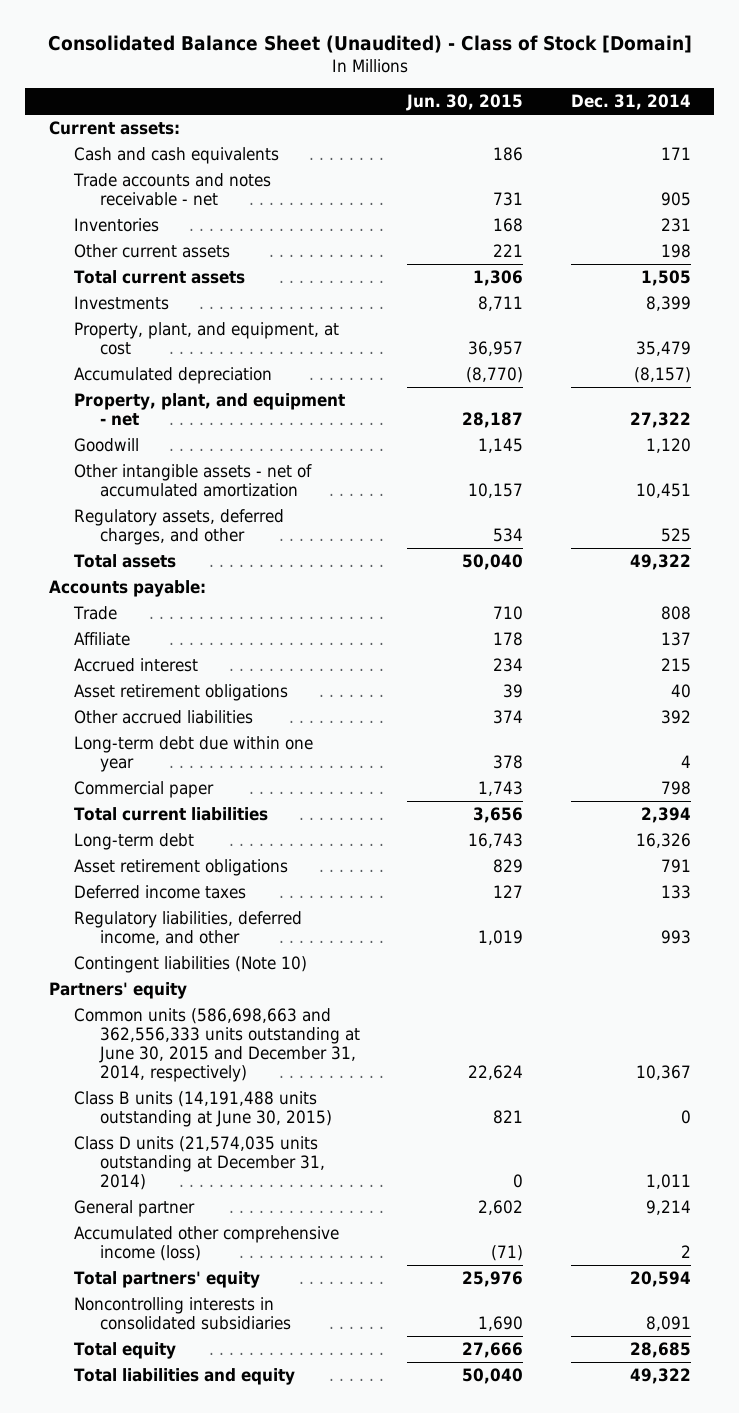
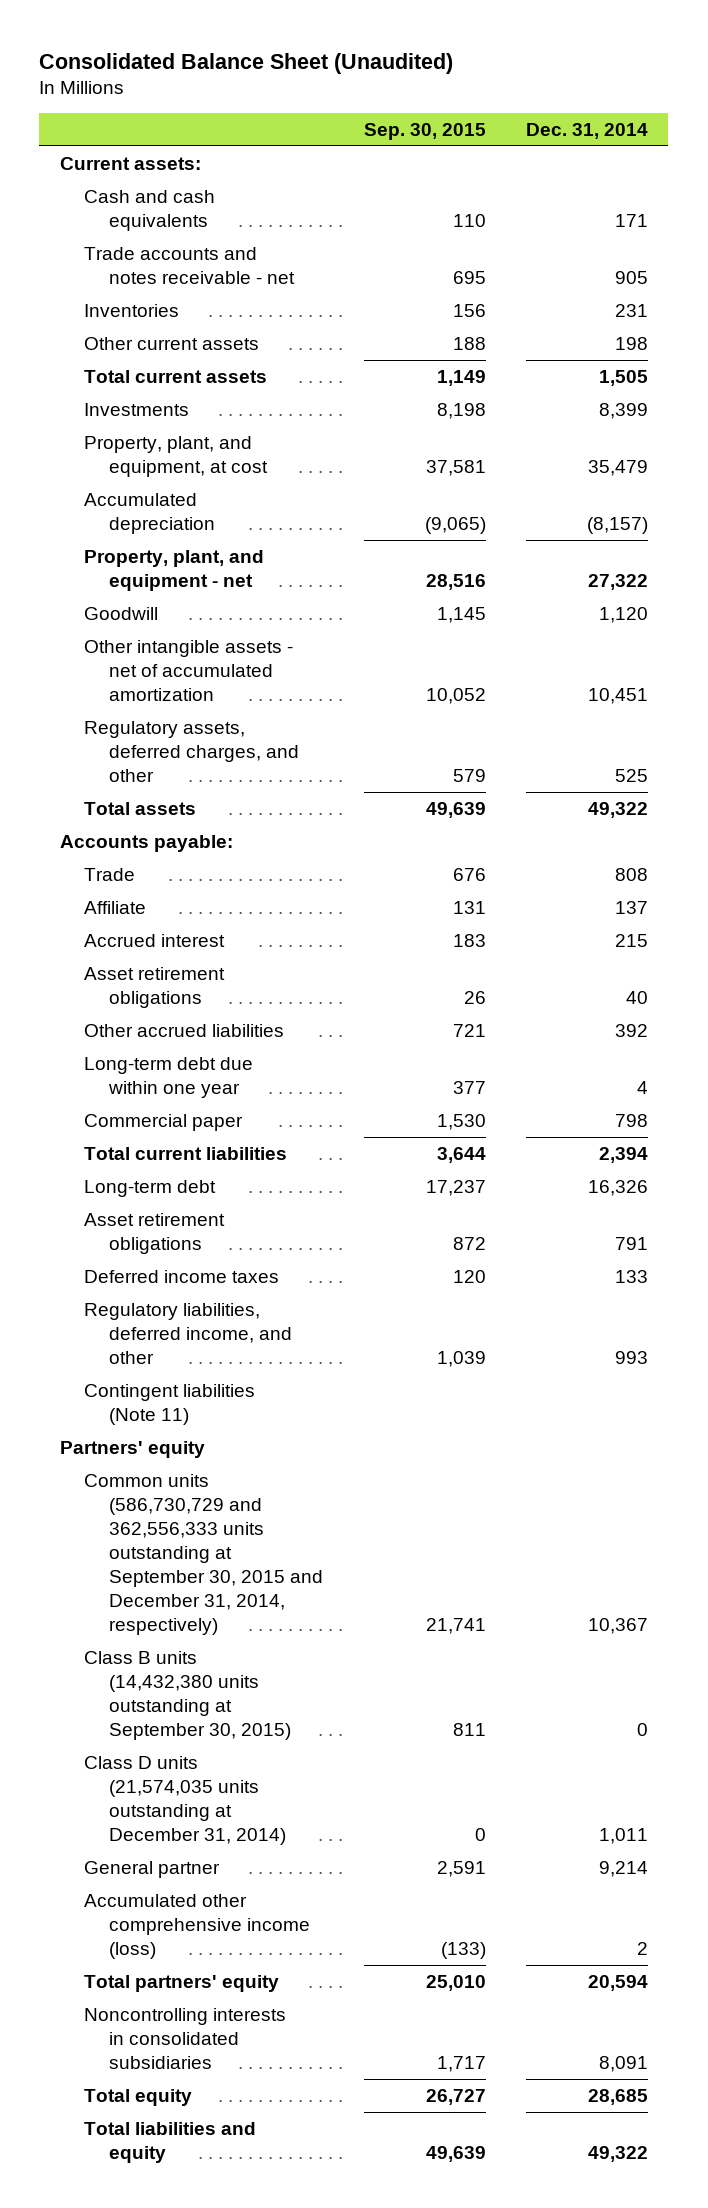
[47,35,692,54] Consolidated Balance Sheet (Unaudited) - Class of Stock [Domain] -> [39,52,454,74] Consolidated Balance Sheet (Unaudited)
[406,94,524,112] Jun. 30, 2015 -> none
none -> [363,122,486,140] Sep. 30, 2015
[74,955,308,973] Contingent liabilities (Note 10) -> [84,1384,256,1426] Contingent liabilities (Note 11)
[74,1007,360,1083] Common units (586,698,663 and 362,556,333 units outstanding at June 30, 2015 and December 31, 2014, respectively) -> [84,1474,324,1636] Common units (586,730,729 and 362,556,333 units outstanding at September 30, 2015 and December 31, 2014, respectively)
[74,1090,332,1128] Class B units (14,191,488 units outstanding at June 30, 2015) -> [84,1651,292,1741] Class B units (14,432,380 units outstanding at September 30, 2015)

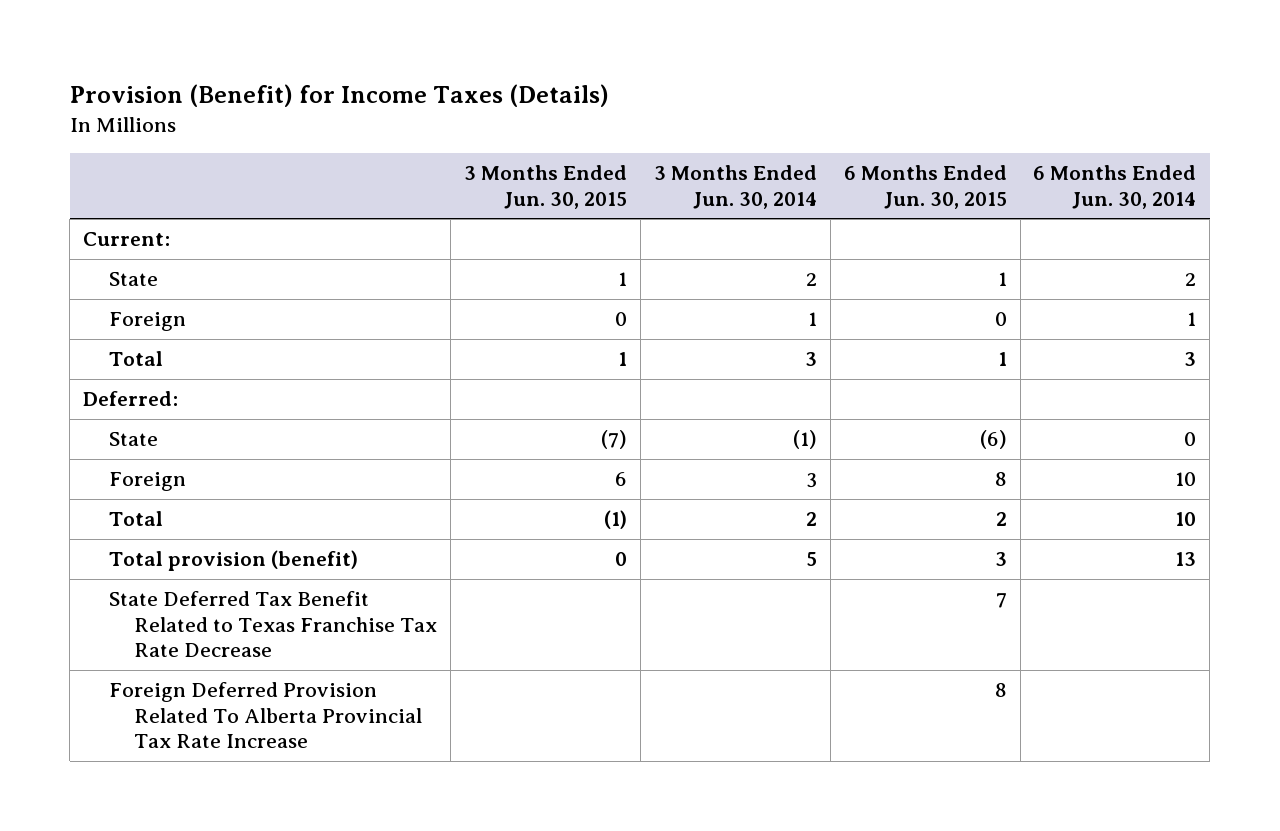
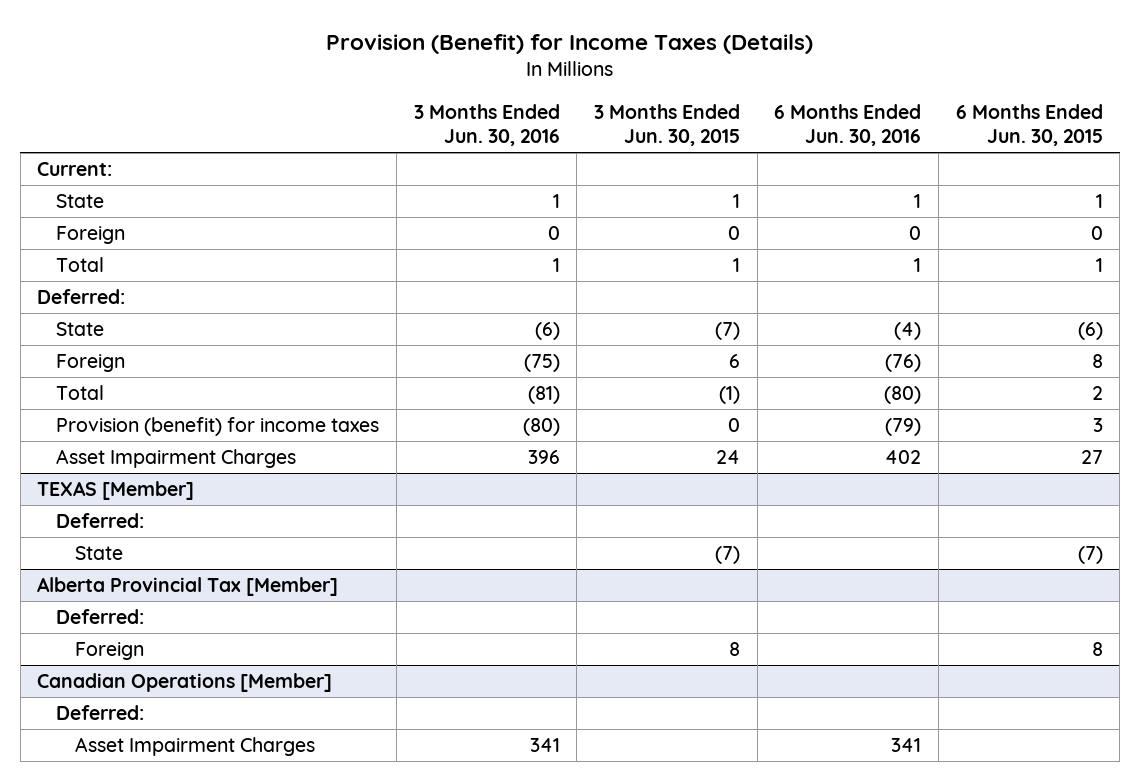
[653,165,817,209] 3 Months Ended Jun. 30, 2014 -> none
[1033,165,1197,209] 6 Months Ended Jun. 30, 2014 -> none
none -> [413,103,560,147] 3 Months Ended Jun. 30, 2016
none -> [774,103,922,147] 6 Months Ended Jun. 30, 2016
[108,591,438,658] State Deferred Tax Benefit Related to Texas Franchise Tax Rate Decrease -> none
[108,682,423,749] Foreign Deferred Provision Related To Alberta Provincial Tax Rate Increase -> none
[108,550,358,572] Total provision (benefit) -> [56,417,380,437] Provision (benefit) for income taxes
none -> [56,449,297,469] Asset Impairment Charges
none -> [37,481,195,501] TEXAS [Member]
none -> [56,513,145,529] Deferred:
none -> [75,546,124,561] State
none -> [37,577,339,597] Alberta Provincial Tax [Member]
none -> [56,609,145,625] Deferred:
none -> [75,642,145,661] Foreign
none -> [37,673,333,693] Canadian Operations [Member]
none -> [56,705,145,721] Deferred:
none -> [75,737,316,757] Asset Impairment Charges

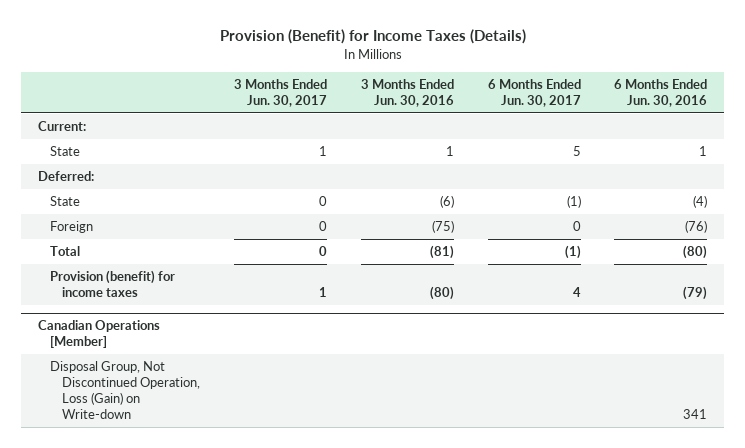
[593,103,740,147] 3 Months Ended Jun. 30, 2015 -> none
[955,103,1103,147] 6 Months Ended Jun. 30, 2015 -> none
none -> [233,78,327,107] 3 Months Ended Jun. 30, 2017
none -> [487,78,581,107] 6 Months Ended Jun. 30, 2017
[56,226,126,245] Foreign -> none
[56,257,105,273] Total -> none
[56,449,297,469] Asset Impairment Charges -> none
[37,481,195,501] TEXAS [Member] -> none
[56,513,145,529] Deferred: -> none
[75,546,124,561] State -> none
[37,577,339,597] Alberta Provincial Tax [Member] -> none
[56,609,145,625] Deferred: -> none
[75,642,145,661] Foreign -> none
[56,705,145,721] Deferred: -> none
[75,737,316,757] Asset Impairment Charges -> none
none -> [49,361,201,420] Disposal Group, Not Discontinued Operation, Loss (Gain) on Write-down

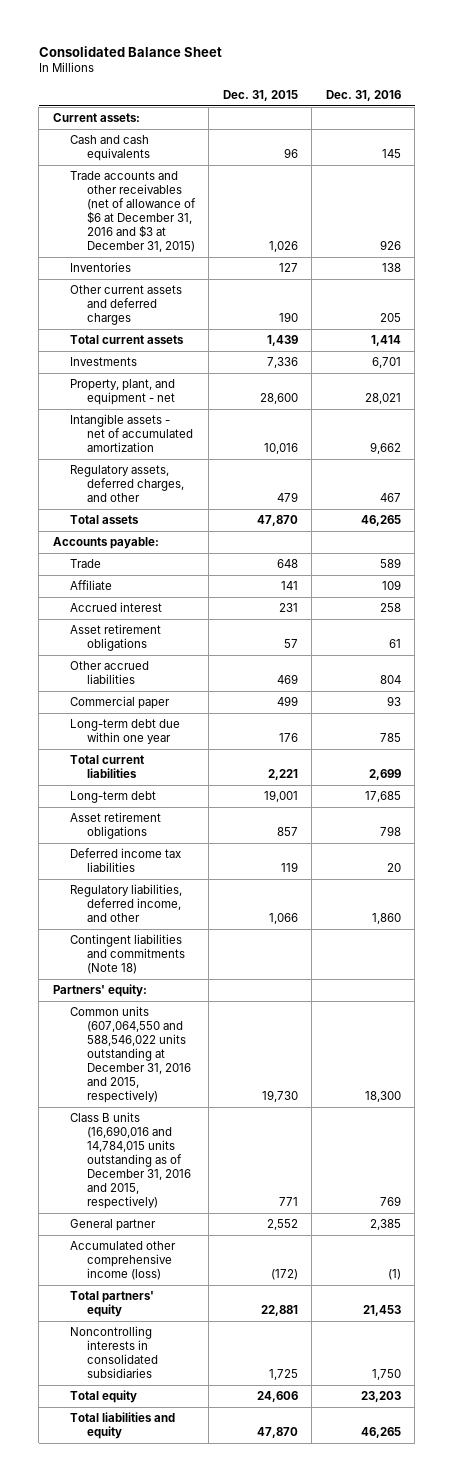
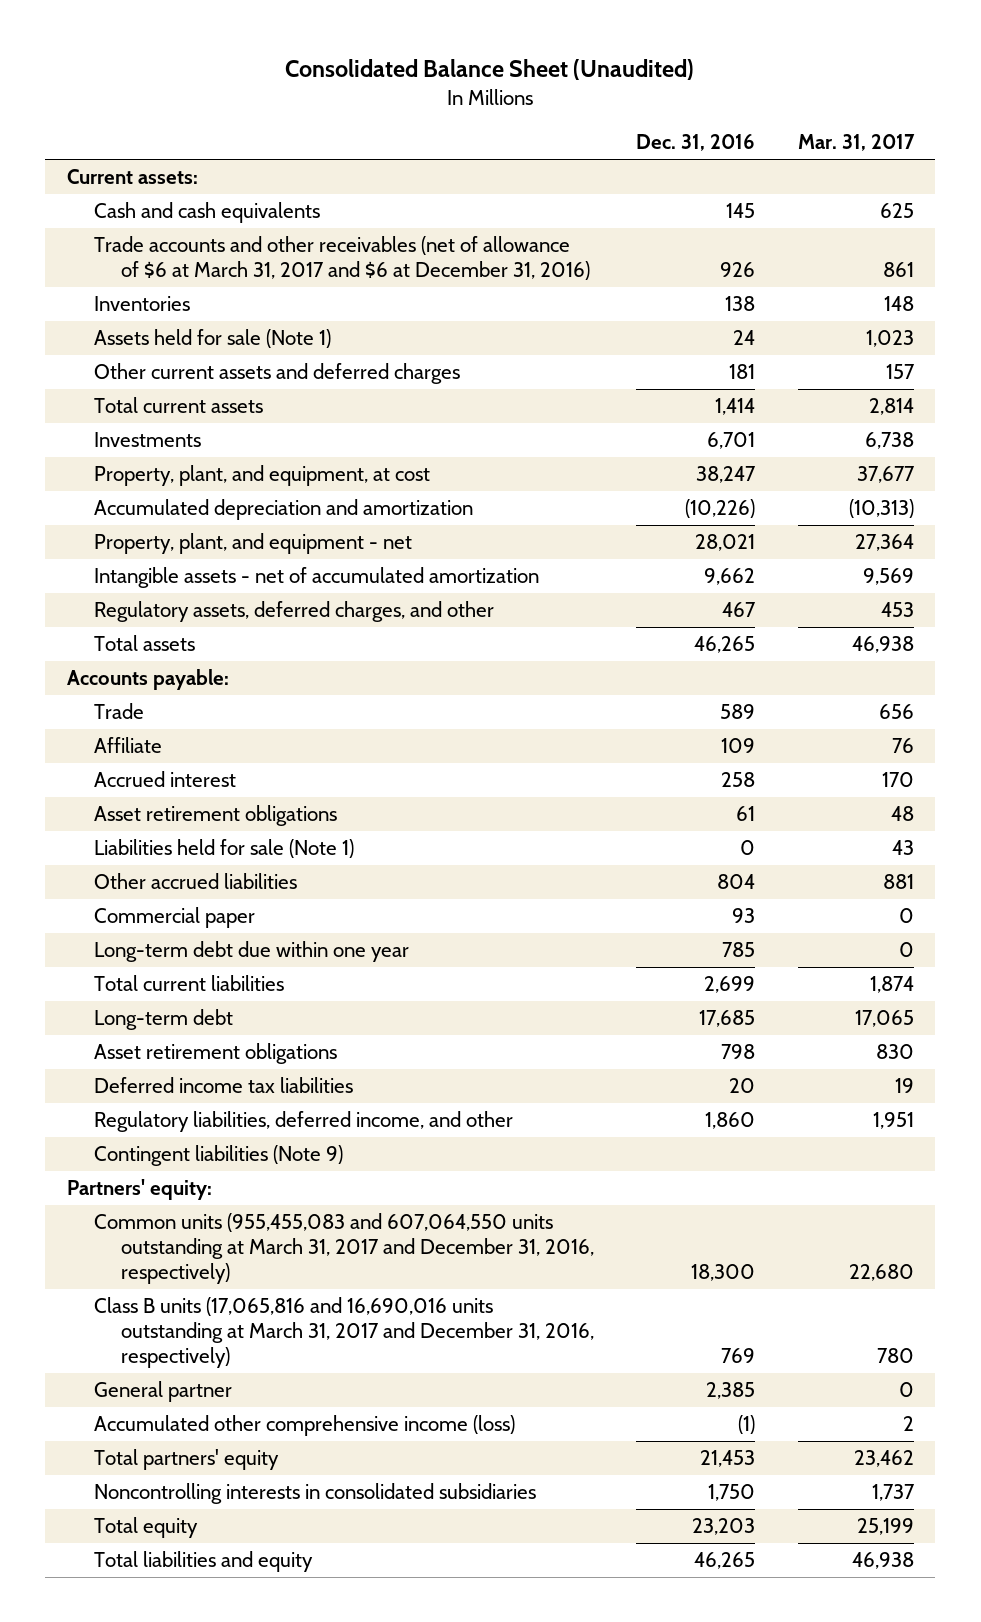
[38,45,222,57] Consolidated Balance Sheet -> [285,59,695,81] Consolidated Balance Sheet (Unaudited)
[222,89,298,101] Dec. 31, 2015 -> none
none -> [798,134,916,152] Mar. 31, 2017
[69,171,196,252] Trade accounts and other receivables (net of allowance of $6 at December 31, 2016 and $3 at December 31, 2015) -> [93,236,590,281] Trade accounts and other receivables (net of allowance of $6 at March 31, 2017 and $6 at December 31, 2016)
none -> [93,329,331,349] Assets held for sale (Note 1)
[379,313,401,323] 205 -> [729,364,756,380] 181
none -> [93,465,430,487] Property, plant, and equipment, at cost
none -> [93,499,473,521] Accumulated depreciation and amortization
none -> [93,839,354,859] Liabilities held for sale (Note 1)
[69,934,185,975] Contingent liabilities and commitments (Note 18) -> [93,1145,343,1167] Contingent liabilities (Note 9)
[69,1006,191,1103] Common units (607,064,550 and 588,546,022 units outstanding at December 31, 2016 and 2015, respectively) -> [93,1213,594,1285] Common units (955,455,083 and 607,064,550 units outstanding at March 31, 2017 and December 31, 2016, respectively)
[69,1112,191,1209] Class B units (16,690,016 and 14,784,015 units outstanding as of December 31, 2016 and 2015, respectively) -> [93,1297,594,1369] Class B units (17,065,816 and 16,690,016 units outstanding at March 31, 2017 and December 31, 2016, respectively)

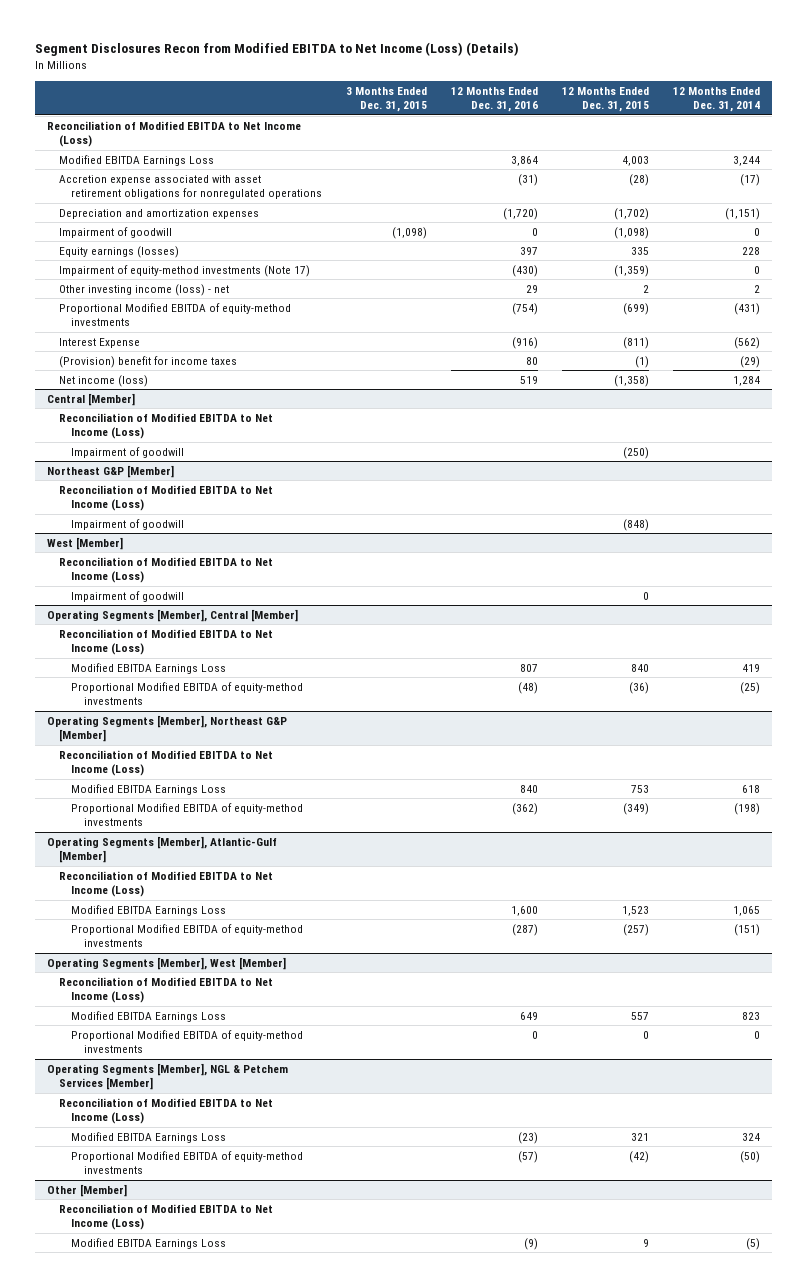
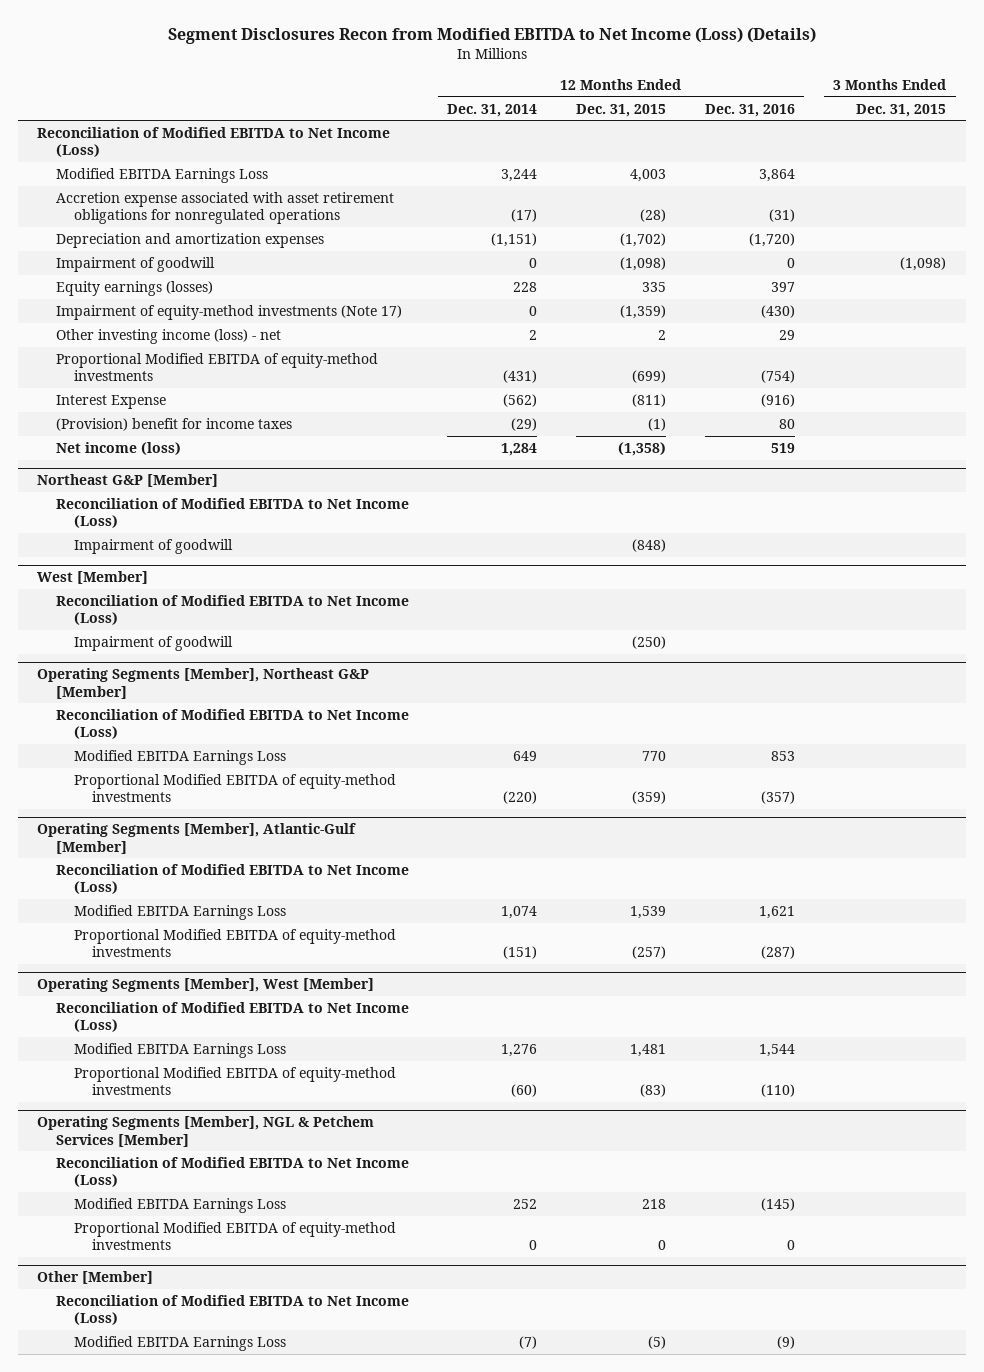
[46,392,135,406] Central [Member] -> none
[59,412,274,440] Reconciliation of Modified EBITDA to Net Income (Loss) -> none
[71,446,185,458] Impairment of goodwill -> none
[46,608,298,622] Operating Segments [Member], Central [Member] -> none
[59,628,274,656] Reconciliation of Modified EBITDA to Net Income (Loss) -> none
[71,662,227,674] Modified EBITDA Earnings Loss -> none
[71,681,304,706] Proportional Modified EBITDA of equity-method investments -> none
[642,591,649,600] 0 -> [631,635,666,649] (250)
[520,784,539,793] 840 -> [770,750,795,761] 853
[630,784,649,793] 753 -> [641,750,666,761] 770
[741,784,760,793] 618 -> [513,750,538,761] 649
[512,802,539,815] (362) -> [760,791,795,805] (357)
[622,802,649,815] (349) -> [631,791,666,805] (359)
[733,802,760,815] (198) -> [503,791,538,805] (220)
[511,905,539,916] 1,600 -> [758,905,795,919] 1,621
[621,905,649,916] 1,523 -> [629,905,666,919] 1,539
[732,905,760,916] 1,065 -> [501,905,538,919] 1,074
[520,1011,539,1020] 649 -> [758,1043,795,1057] 1,544
[630,1011,649,1020] 557 -> [629,1043,666,1057] 1,481
[741,1011,760,1020] 823 -> [501,1043,538,1057] 1,276
[532,1030,539,1039] 0 -> [760,1084,795,1098] (110)
[642,1030,649,1039] 0 -> [639,1084,666,1098] (83)
[753,1030,760,1039] 0 -> [511,1084,538,1098] (60)
[518,1131,539,1144] (23) -> [760,1197,795,1211] (145)
[630,1132,649,1141] 321 -> [641,1198,666,1209] 218
[741,1132,760,1141] 324 -> [513,1198,538,1209] 252
[518,1150,539,1163] (57) -> [786,1240,795,1251] 0
[628,1150,649,1163] (42) -> [657,1240,666,1251] 0
[739,1150,760,1163] (50) -> [529,1240,538,1251] 0
[642,1238,649,1247] 9 -> [647,1335,666,1349] (5)
[745,1237,760,1250] (5) -> [519,1335,538,1349] (7)

